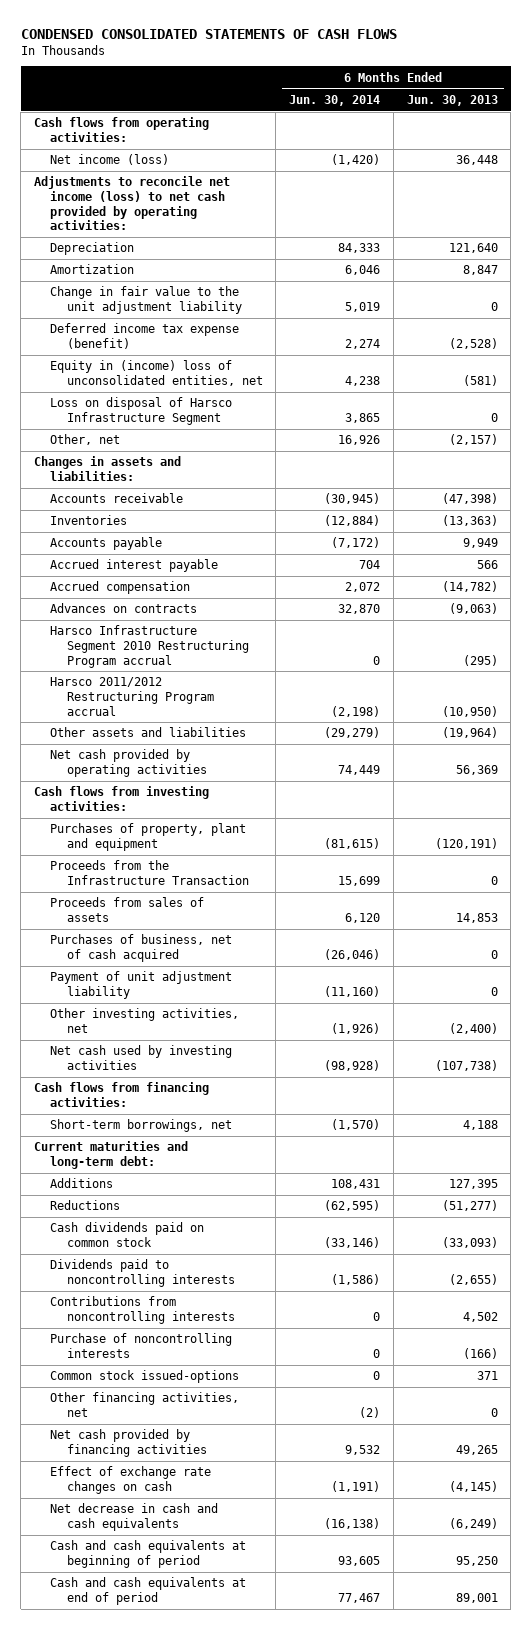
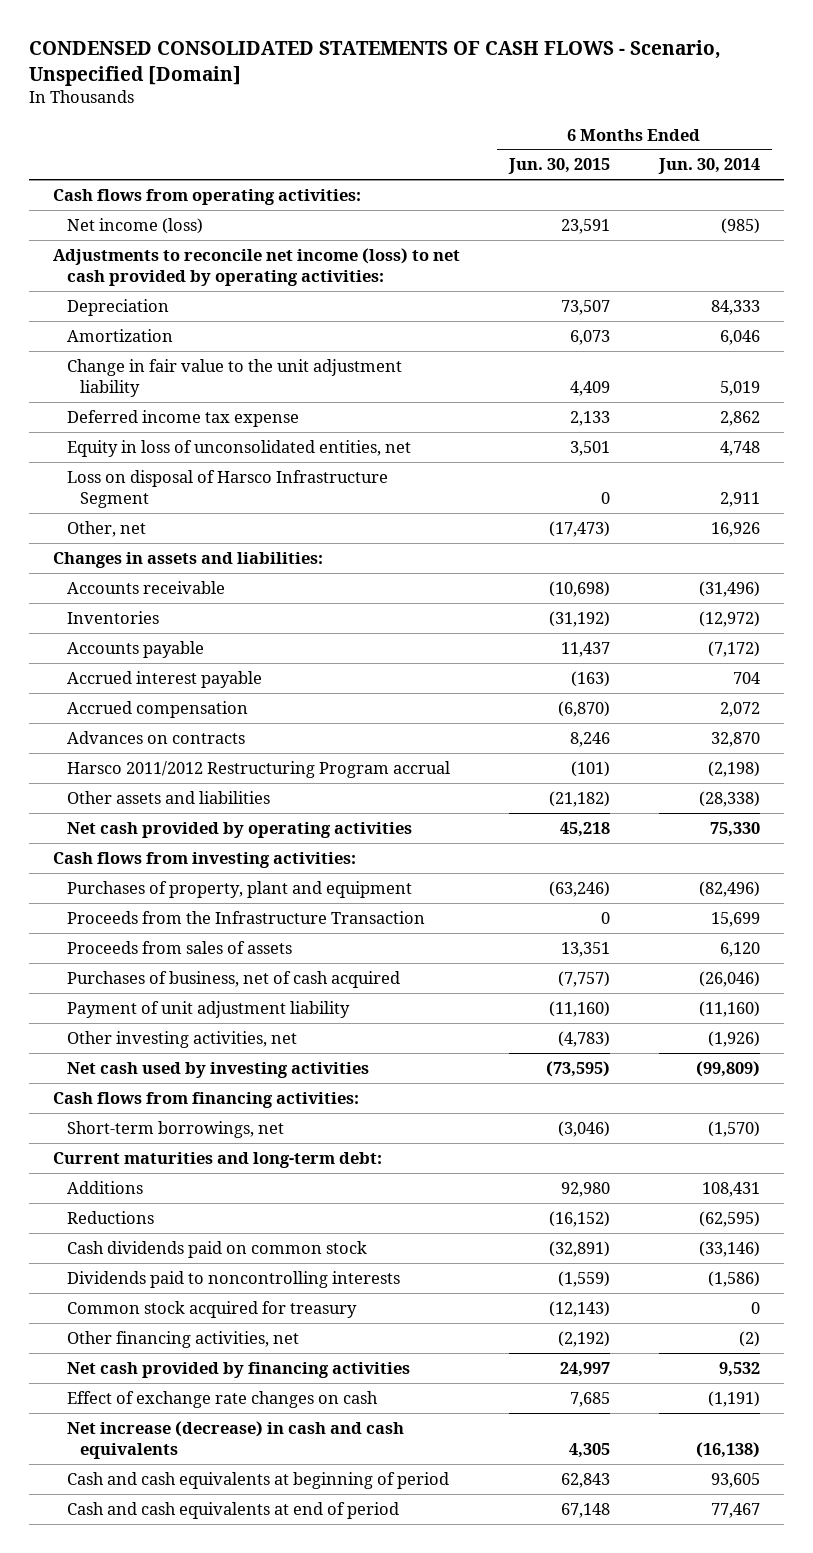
[20,29,397,40] CONDENSED CONSOLIDATED STATEMENTS OF CASH FLOWS -> [28,39,721,86] CONDENSED CONSOLIDATED STATEMENTS OF CASH FLOWS - Scenario, Unspecified [Domain]
[406,95,498,107] Jun. 30, 2013 -> none
none -> [507,158,610,175] Jun. 30, 2015
[331,154,381,166] (1,420) -> [720,217,760,234] (985)
[50,323,240,349] Deferred income tax expense (benefit) -> [66,409,299,427] Deferred income tax expense
[345,338,381,349] 2,274 -> [719,410,760,426] 2,862
[50,360,263,386] Equity in (income) loss of unconsolidated entities, net -> [66,439,411,457] Equity in loss of unconsolidated entities, net
[345,375,381,386] 4,238 -> [719,440,760,456] 4,748
[345,412,381,423] 3,865 -> [719,492,760,508] 2,911
[324,493,381,505] (30,945) -> [698,580,760,597] (31,496)
[324,515,381,527] (12,884) -> [698,610,760,627] (12,972)
[50,625,249,668] Harsco Infrastructure Segment 2010 Restructuring Program accrual -> none
[324,727,381,739] (29,279) -> [698,790,760,807] (28,338)
[338,764,381,775] 74,449 -> [709,821,760,837] 75,330
[324,837,381,849] (81,615) -> [698,880,760,897] (82,496)
[324,1059,381,1071] (98,928) -> [695,1060,760,1077] (99,809)
[50,1296,235,1324] Contributions from noncontrolling interests -> none
[50,1333,233,1358] Purchase of noncontrolling interests -> none
[50,1370,240,1384] Common stock issued-options -> none
none -> [66,1300,357,1318] Common stock acquired for treasury
[50,1503,219,1531] Net decrease in cash and cash equivalents -> [66,1420,404,1460] Net increase (decrease) in cash and cash equivalents

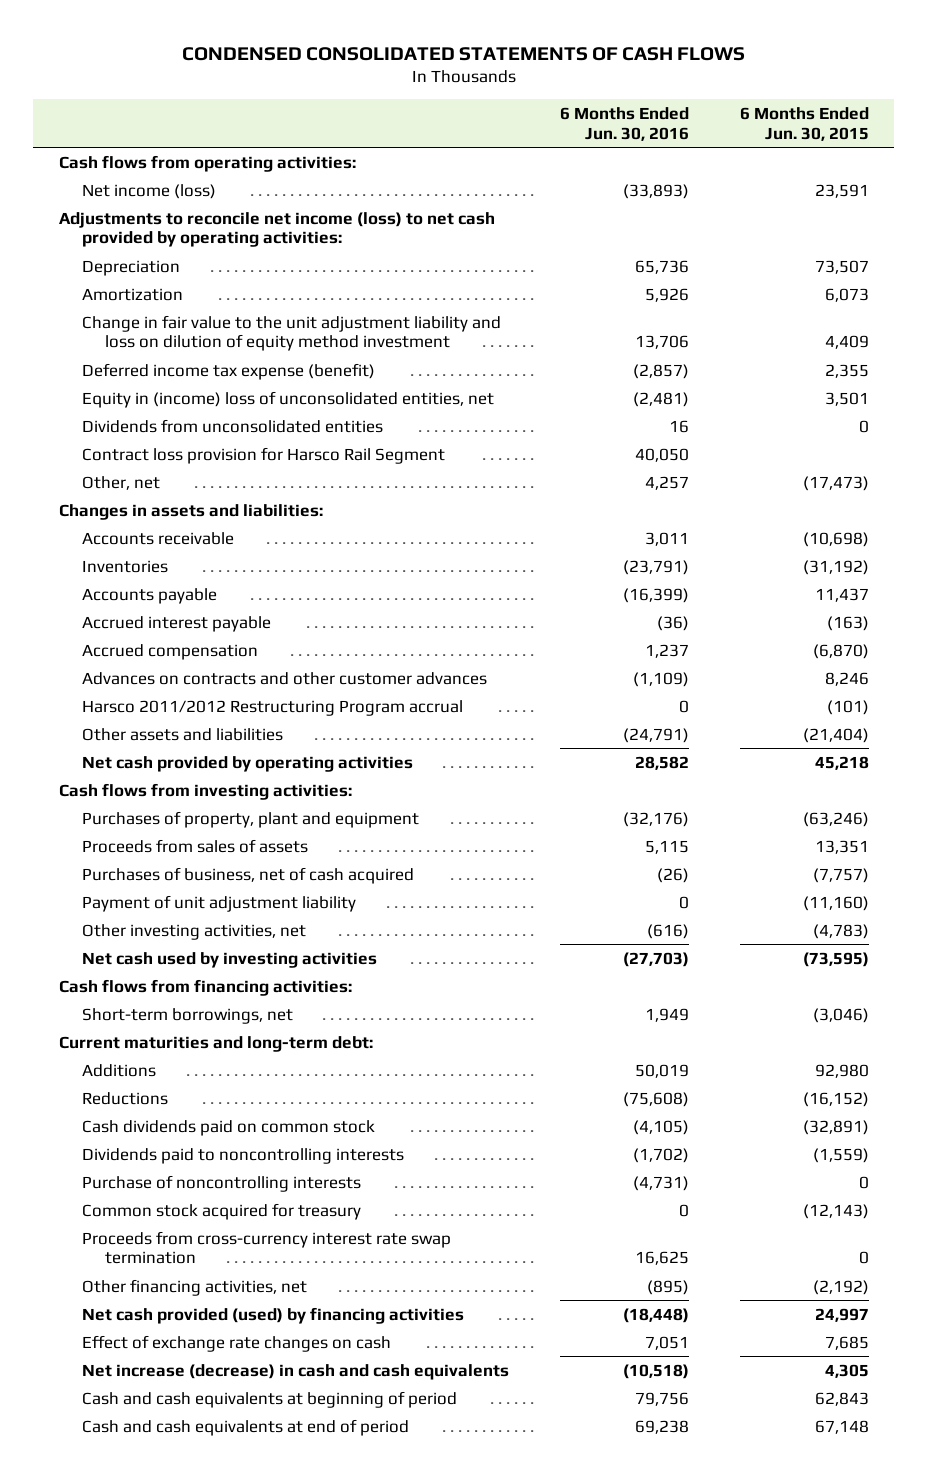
[28,39,721,86] CONDENSED CONSOLIDATED STATEMENTS OF CASH FLOWS - Scenario, Unspecified [Domain] -> [181,46,745,61] CONDENSED CONSOLIDATED STATEMENTS OF CASH FLOWS
[657,158,760,175] Jun. 30, 2014 -> none
none -> [559,107,689,141] 6 Months Ended Jun. 30, 2016
[66,469,388,509] Loss on disposal of Harsco Infrastructure Segment -> none
[66,358,402,398] Change in fair value to the unit adjustment liability -> [81,314,501,352] Change in fair value to the unit adjustment liability and loss on dilution of equity method investment
[66,409,299,427] Deferred income tax expense -> [81,362,375,380] Deferred income tax expense (benefit)
[569,410,610,426] 2,133 -> [824,363,869,378] 2,355
[66,439,411,457] Equity in loss of unconsolidated entities, net -> [81,390,494,408] Equity in (income) loss of unconsolidated entities, net
none -> [81,418,383,433] Dividends from unconsolidated entities
none -> [81,446,445,464] Contract loss provision for Harsco Rail Segment
[66,730,245,744] Advances on contracts -> [81,671,487,685] Advances on contracts and other customer advances
[548,790,610,807] (21,182) -> [802,727,869,743] (21,404)
[66,910,425,924] Proceeds from the Infrastructure Transaction -> none
none -> [81,1174,361,1192] Purchase of noncontrolling interests
none -> [81,1230,451,1265] Proceeds from cross-currency interest rate swap termination
[66,1361,410,1378] Net cash provided by financing activities -> [81,1306,464,1324] Net cash provided (used) by financing activities

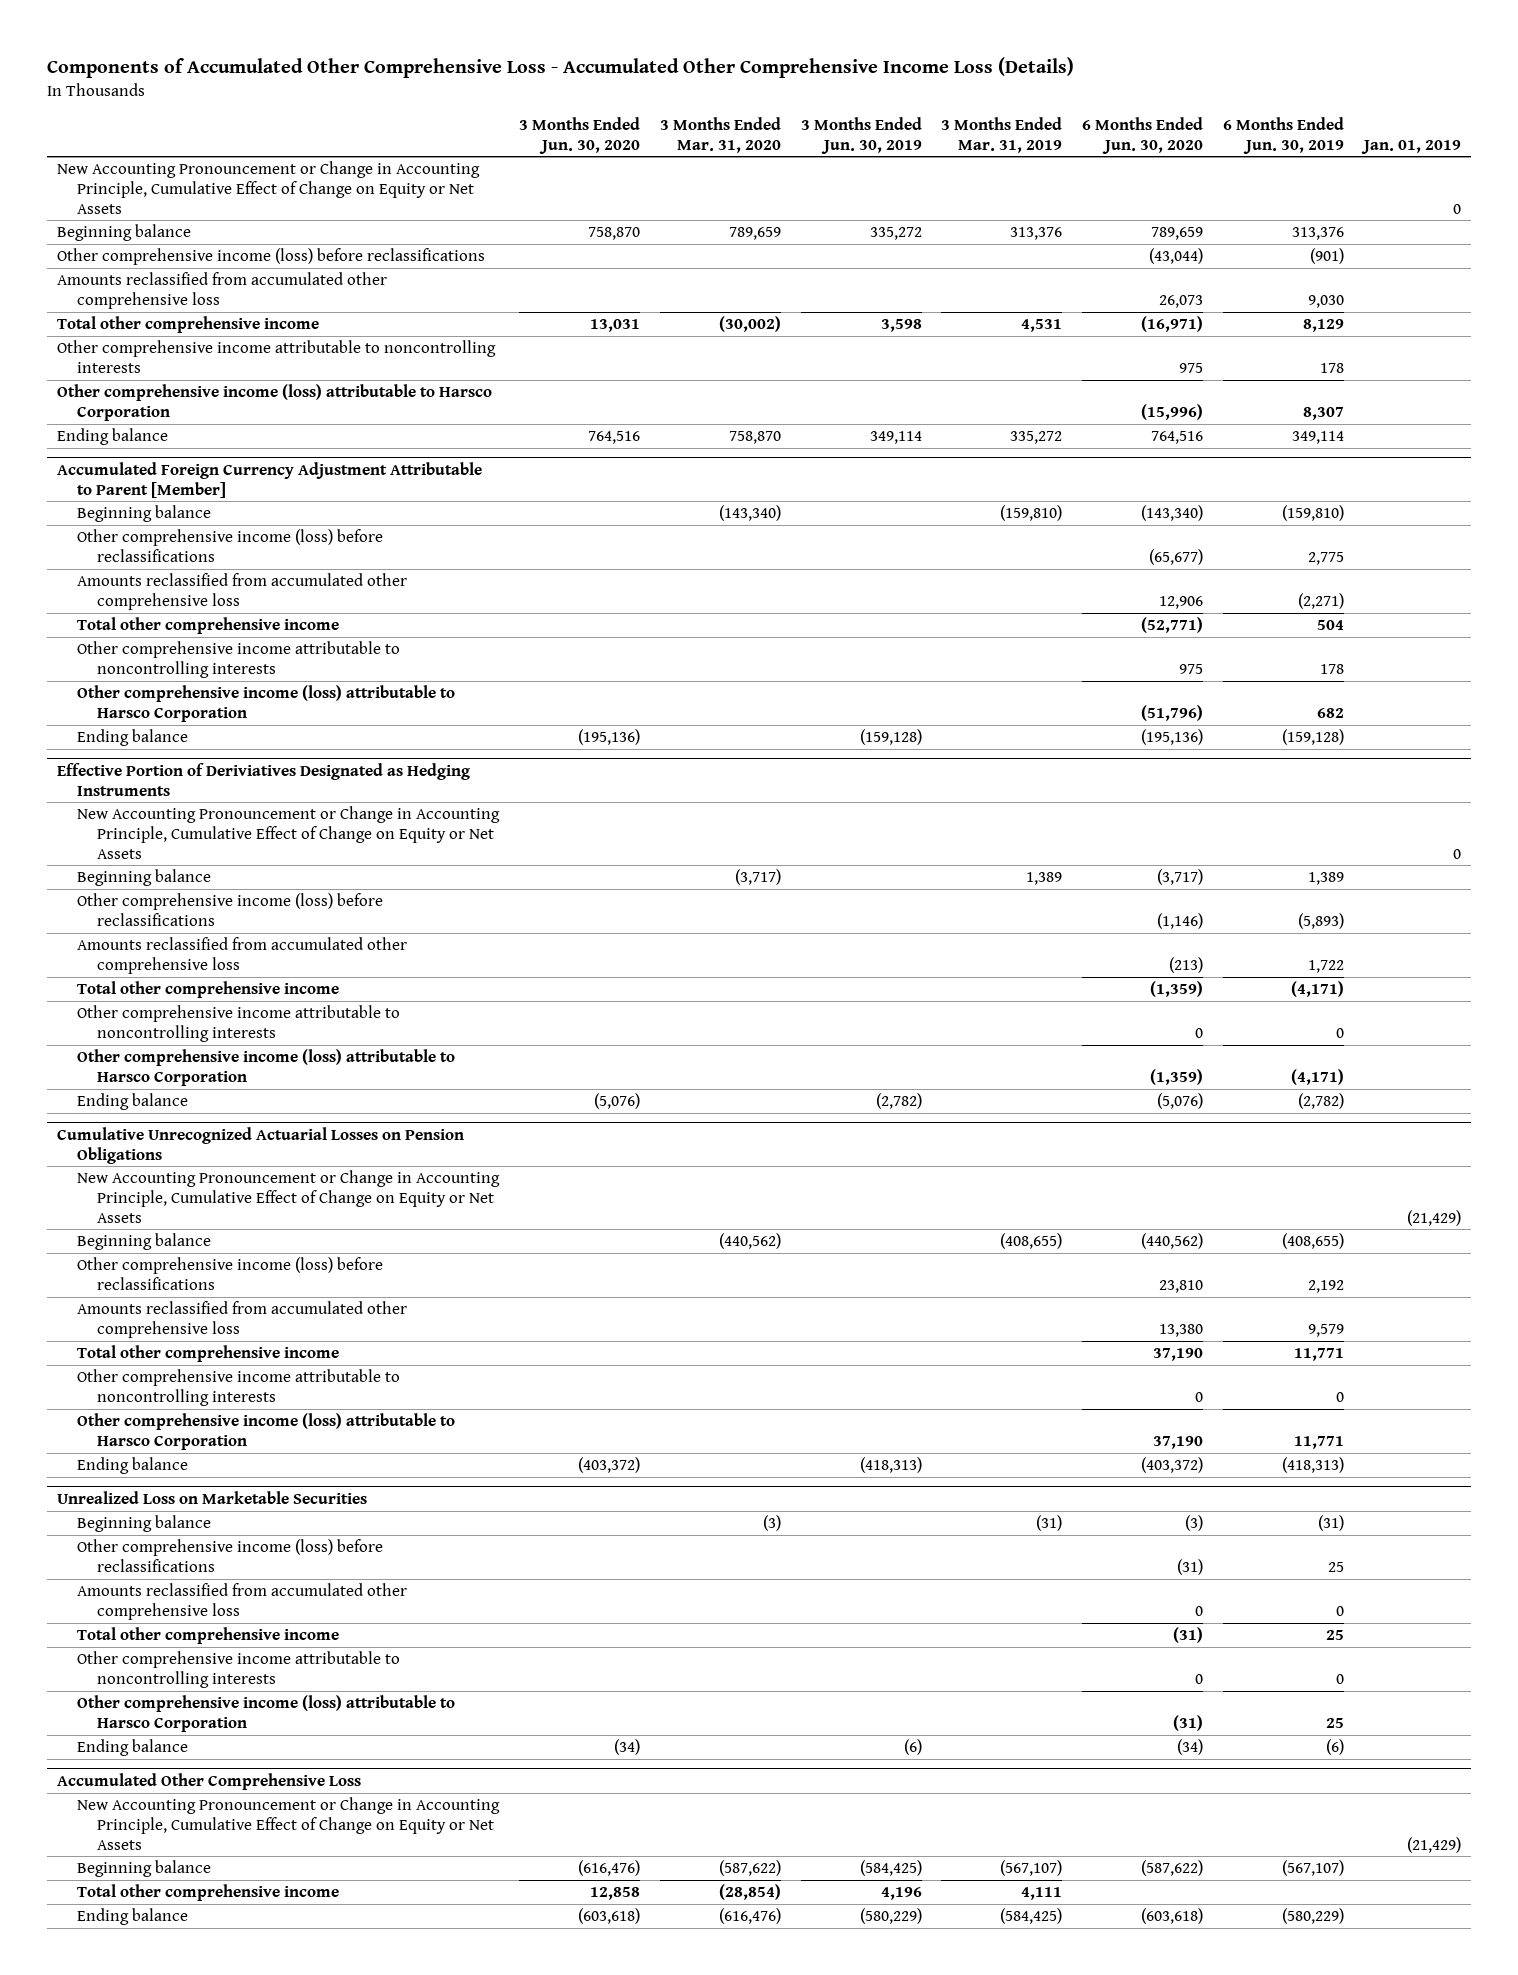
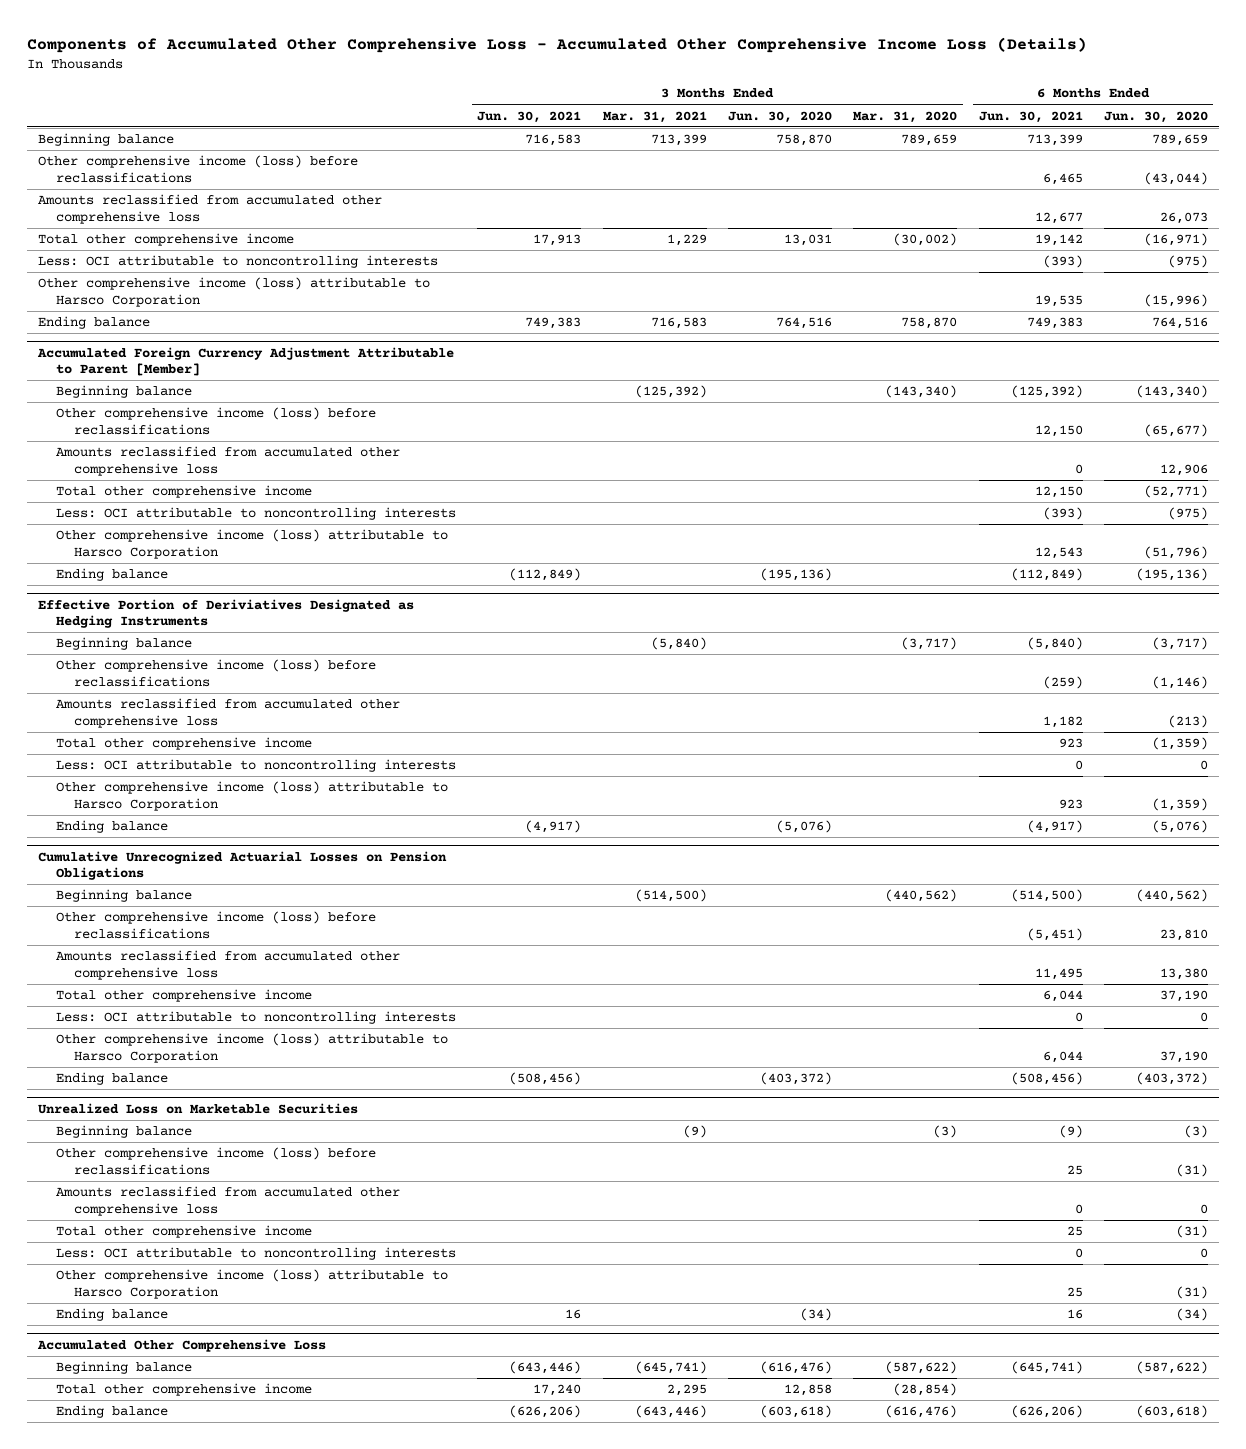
[800,116,922,154] 3 Months Ended Jun. 30, 2019 -> none
[941,116,1063,153] 3 Months Ended Mar. 31, 2019 -> none
[1222,116,1344,154] 6 Months Ended Jun. 30, 2019 -> none
[1360,139,1461,154] Jan. 01, 2019 -> none
none -> [477,110,582,123] Jun. 30, 2021
none -> [602,110,707,123] Mar. 31, 2021
none -> [978,110,1083,123] Jun. 30, 2021
[57,161,481,214] New Accounting Pronouncement or Change in Accounting Principle, Cumulative Effect of Change on Equity or Net Assets -> none
[57,340,497,373] Other comprehensive income attributable to noncontrolling interests -> [37,255,438,269] Less: OCI attributable to noncontrolling interests
[1179,362,1204,373] 975 -> [1168,255,1209,269] (975)
[77,641,401,678] Other comprehensive income attributable to noncontrolling interests -> [55,507,456,521] Less: OCI attributable to noncontrolling interests
[1179,663,1204,674] 975 -> [1168,507,1209,521] (975)
[77,806,501,859] New Accounting Pronouncement or Change in Accounting Principle, Cumulative Effect of Change on Equity or Net Assets -> none
[77,1005,401,1042] Other comprehensive income attributable to noncontrolling interests -> [55,759,456,773] Less: OCI attributable to noncontrolling interests
[77,1170,501,1223] New Accounting Pronouncement or Change in Accounting Principle, Cumulative Effect of Change on Equity or Net Assets -> none
[77,1369,401,1406] Other comprehensive income attributable to noncontrolling interests -> [55,1011,456,1025] Less: OCI attributable to noncontrolling interests
[77,1651,401,1688] Other comprehensive income attributable to noncontrolling interests -> [55,1247,456,1261] Less: OCI attributable to noncontrolling interests
[77,1797,501,1850] New Accounting Pronouncement or Change in Accounting Principle, Cumulative Effect of Change on Equity or Net Assets -> none

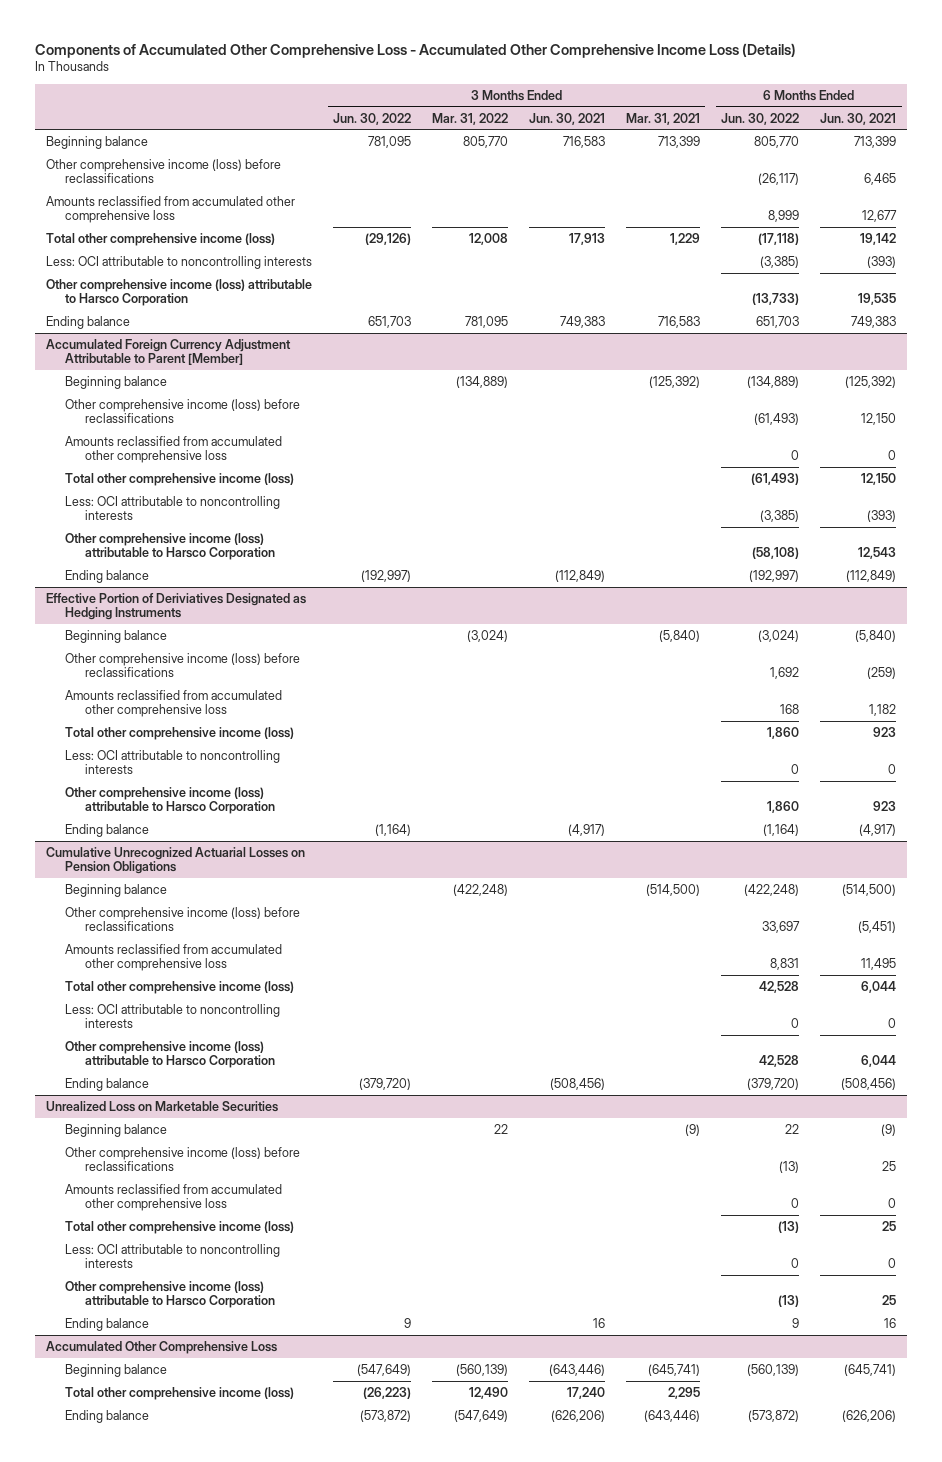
[727,110,832,123] Jun. 30, 2020 -> none
[853,110,958,123] Mar. 31, 2020 -> none
[1104,110,1209,123] Jun. 30, 2020 -> none
none -> [332,112,411,125] Jun. 30, 2022
none -> [431,112,508,125] Mar. 31, 2022
none -> [721,112,800,125] Jun. 30, 2022
[37,233,294,247] Total other comprehensive income -> [45,232,275,246] Total other comprehensive income (loss)
[55,485,312,499] Total other comprehensive income -> [65,472,295,486] Total other comprehensive income (loss)
[55,737,312,751] Total other comprehensive income -> [65,726,295,740] Total other comprehensive income (loss)
[55,989,312,1003] Total other comprehensive income -> [65,980,295,994] Total other comprehensive income (loss)
[55,1225,312,1239] Total other comprehensive income -> [65,1220,295,1234] Total other comprehensive income (loss)
[55,1383,312,1397] Total other comprehensive income -> [65,1386,295,1400] Total other comprehensive income (loss)

